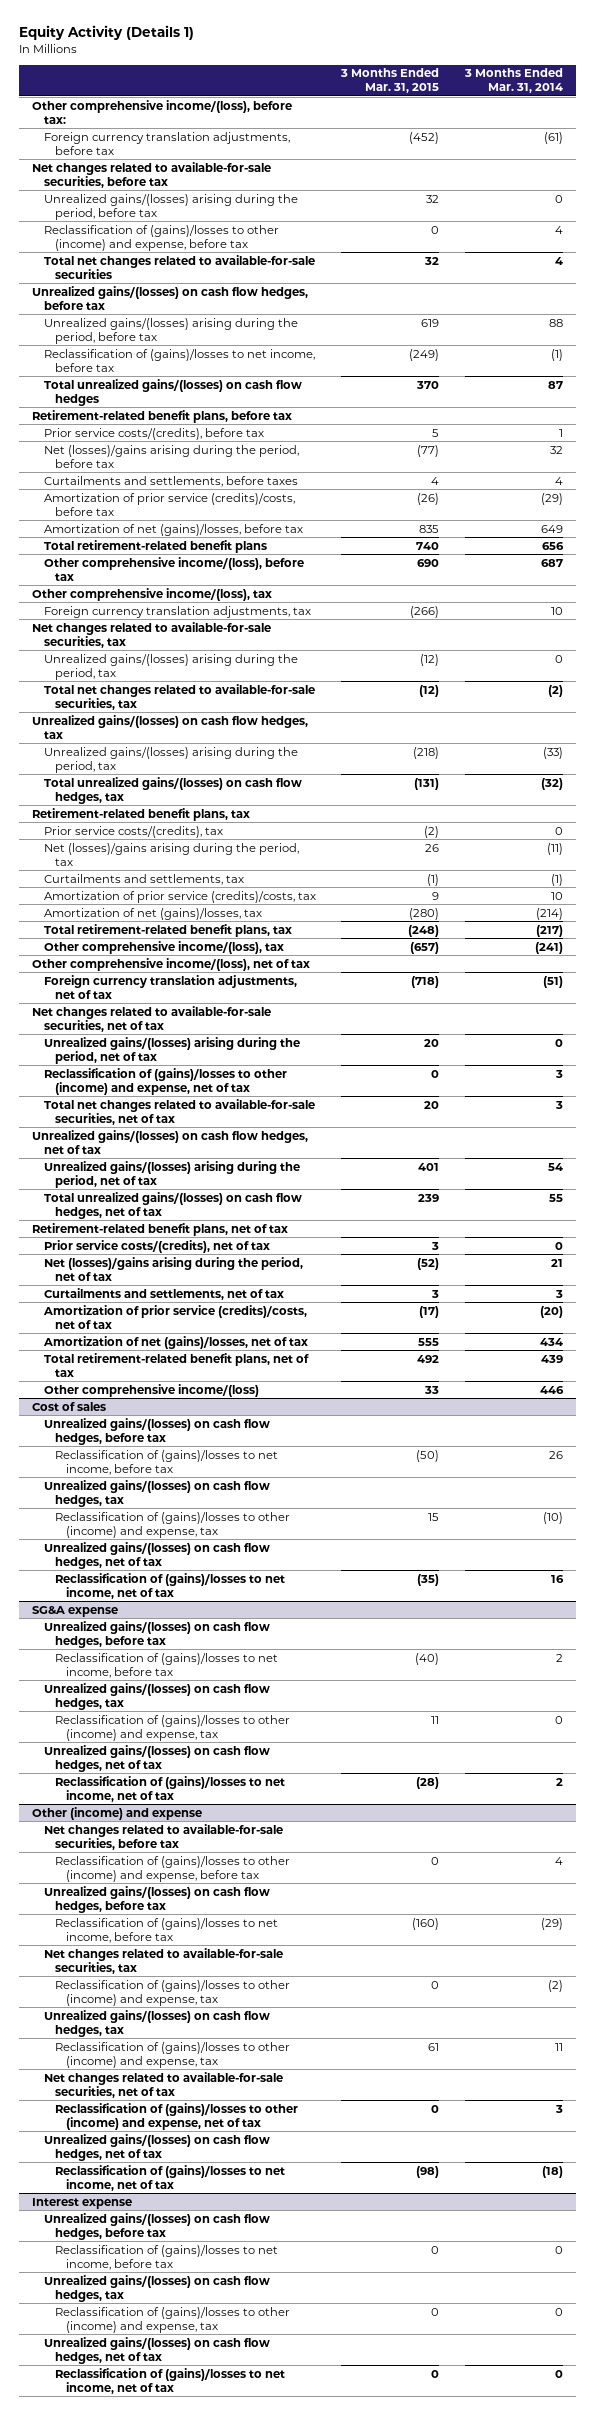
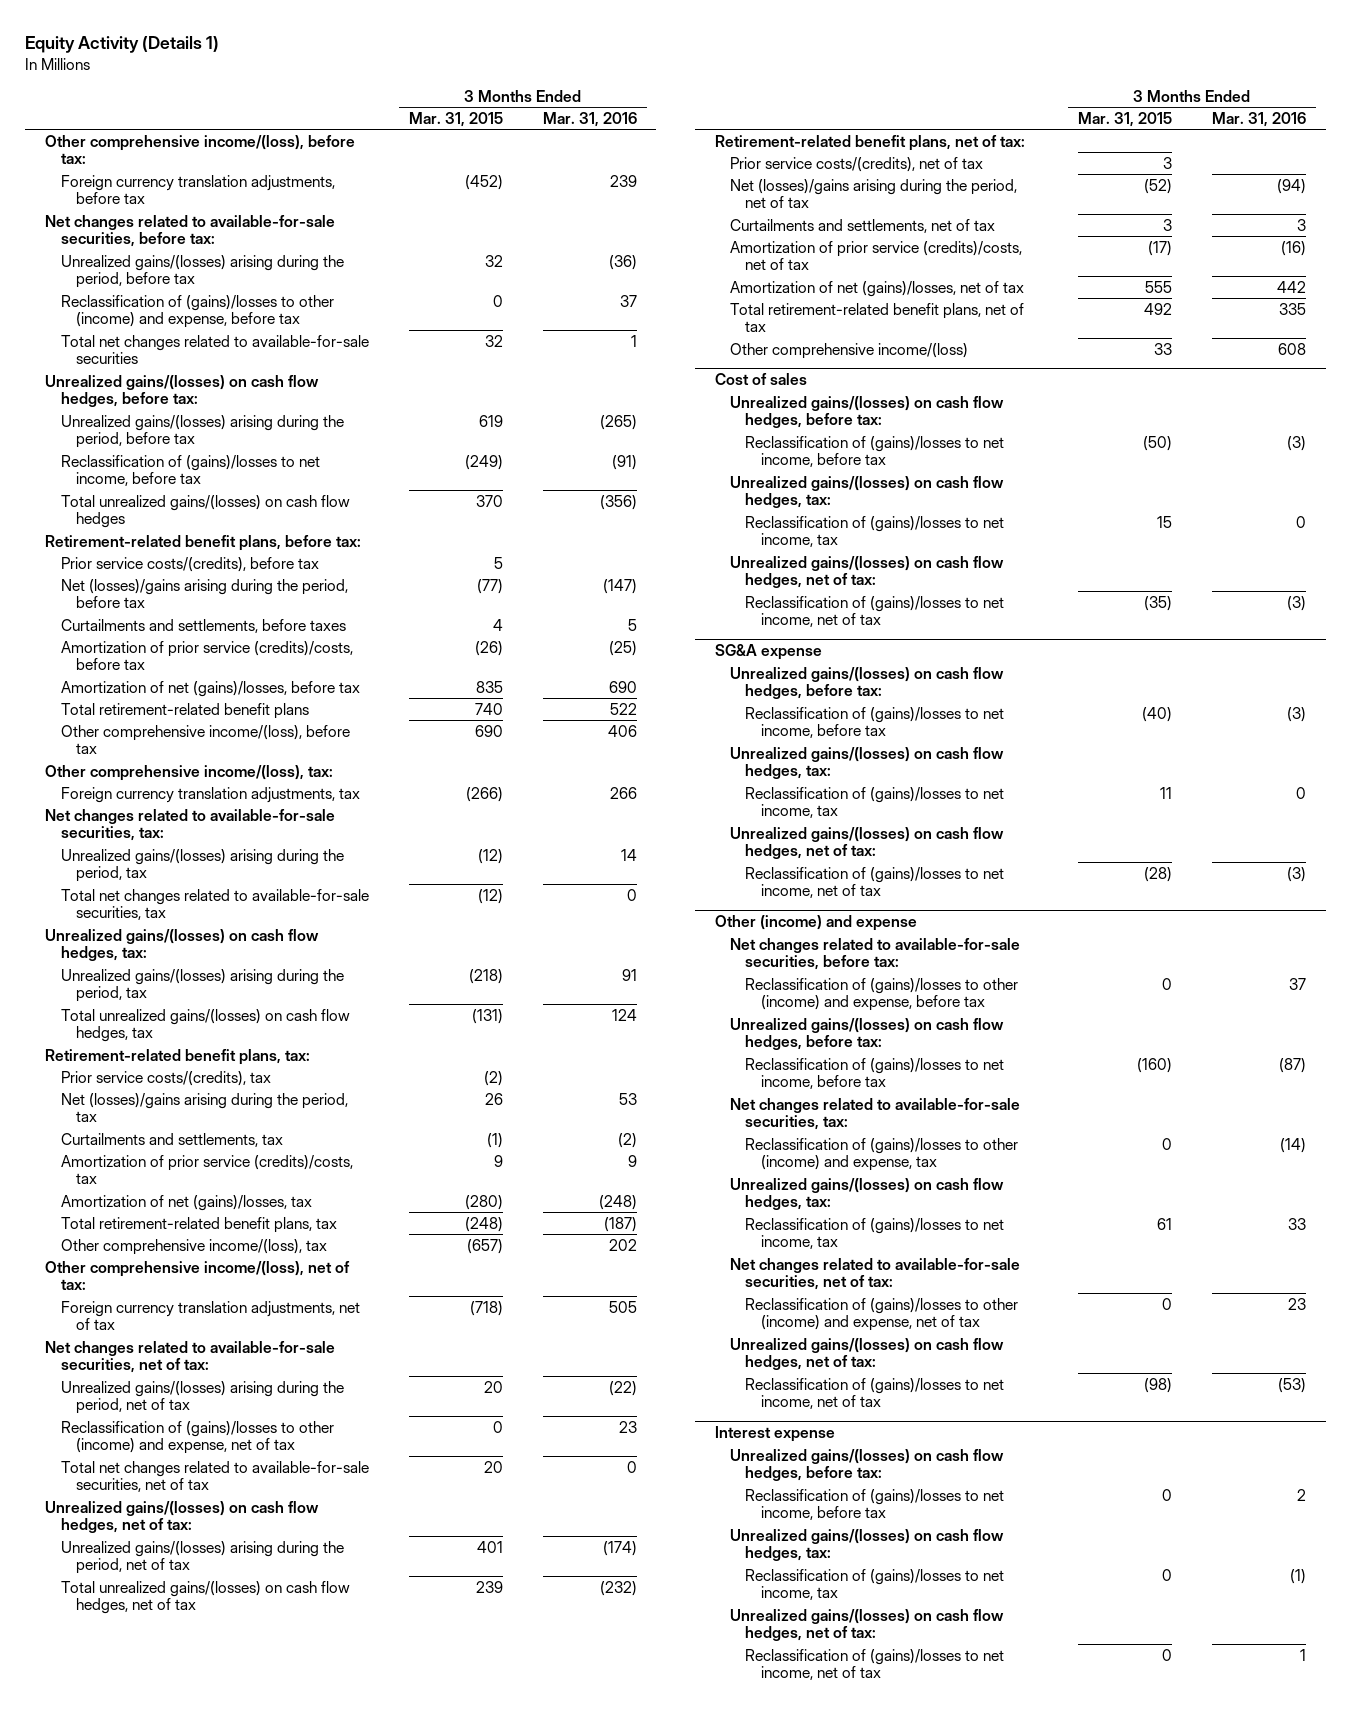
[463,68,563,94] 3 Months Ended Mar. 31, 2014 -> none
none -> [542,111,637,127] Mar. 31, 2016
[32,161,272,188] Net changes related to available-for-sale securities, before tax -> [45,214,336,248] Net changes related to available-for-sale securities, before tax:
[32,285,309,310] Unrealized gains/(losses) on cash flow hedges, before tax -> [45,374,320,408] Unrealized gains/(losses) on cash flow hedges, before tax:
[32,409,293,423] Retirement-related benefit plans, before tax -> [45,534,362,551] Retirement-related benefit plans, before tax:
[32,587,273,601] Other comprehensive income/(loss), tax -> [45,764,334,781] Other comprehensive income/(loss), tax:
[32,621,272,648] Net changes related to available-for-sale securities, tax -> [45,808,336,842] Net changes related to available-for-sale securities, tax:
[32,714,309,739] Unrealized gains/(losses) on cash flow hedges, tax -> [45,928,320,962] Unrealized gains/(losses) on cash flow hedges, tax:
[32,807,251,821] Retirement-related benefit plans, tax -> [45,1048,311,1065] Retirement-related benefit plans, tax:
[32,957,311,971] Other comprehensive income/(loss), net of tax -> [45,1260,351,1291] Other comprehensive income/(loss), net of tax:
[32,1005,272,1032] Net changes related to available-for-sale securities, net of tax -> [45,1340,336,1374] Net changes related to available-for-sale securities, net of tax:
[32,1129,309,1154] Unrealized gains/(losses) on cash flow hedges, net of tax -> [45,1500,320,1534] Unrealized gains/(losses) on cash flow hedges, net of tax:
[32,1222,289,1236] Retirement-related benefit plans, net of tax -> [714,134,1025,151] Retirement-related benefit plans, net of tax:
[43,1417,270,1445] Unrealized gains/(losses) on cash flow hedges, before tax -> [730,395,1005,429] Unrealized gains/(losses) on cash flow hedges, before tax:
[43,1479,270,1507] Unrealized gains/(losses) on cash flow hedges, tax -> [730,475,1005,509] Unrealized gains/(losses) on cash flow hedges, tax:
[54,1511,290,1538] Reclassification of (gains)/losses to other (income) and expense, tax -> [745,515,1005,548] Reclassification of (gains)/losses to net income, tax
[43,1541,270,1569] Unrealized gains/(losses) on cash flow hedges, net of tax -> [730,555,1005,589] Unrealized gains/(losses) on cash flow hedges, net of tax:
[43,1620,270,1648] Unrealized gains/(losses) on cash flow hedges, before tax -> [730,666,1005,700] Unrealized gains/(losses) on cash flow hedges, before tax:
[43,1682,270,1710] Unrealized gains/(losses) on cash flow hedges, tax -> [730,746,1005,780] Unrealized gains/(losses) on cash flow hedges, tax:
[54,1714,290,1741] Reclassification of (gains)/losses to other (income) and expense, tax -> [745,786,1005,819] Reclassification of (gains)/losses to net income, tax
[43,1744,270,1772] Unrealized gains/(losses) on cash flow hedges, net of tax -> [730,826,1005,860] Unrealized gains/(losses) on cash flow hedges, net of tax:
[43,1823,283,1850] Net changes related to available-for-sale securities, before tax -> [730,937,1021,971] Net changes related to available-for-sale securities, before tax:
[43,1885,270,1913] Unrealized gains/(losses) on cash flow hedges, before tax -> [730,1017,1005,1051] Unrealized gains/(losses) on cash flow hedges, before tax:
[43,1947,283,1974] Net changes related to available-for-sale securities, tax -> [730,1097,1021,1131] Net changes related to available-for-sale securities, tax:
[43,2009,270,2037] Unrealized gains/(losses) on cash flow hedges, tax -> [730,1177,1005,1211] Unrealized gains/(losses) on cash flow hedges, tax:
[54,2041,290,2068] Reclassification of (gains)/losses to other (income) and expense, tax -> [745,1217,1005,1250] Reclassification of (gains)/losses to net income, tax
[43,2071,283,2098] Net changes related to available-for-sale securities, net of tax -> [730,1257,1021,1291] Net changes related to available-for-sale securities, net of tax:
[43,2133,270,2161] Unrealized gains/(losses) on cash flow hedges, net of tax -> [730,1337,1005,1371] Unrealized gains/(losses) on cash flow hedges, net of tax:
[43,2212,270,2240] Unrealized gains/(losses) on cash flow hedges, before tax -> [730,1448,1005,1482] Unrealized gains/(losses) on cash flow hedges, before tax:
[43,2274,270,2302] Unrealized gains/(losses) on cash flow hedges, tax -> [730,1528,1005,1562] Unrealized gains/(losses) on cash flow hedges, tax:
[54,2306,290,2333] Reclassification of (gains)/losses to other (income) and expense, tax -> [745,1568,1005,1601] Reclassification of (gains)/losses to net income, tax
[43,2336,270,2364] Unrealized gains/(losses) on cash flow hedges, net of tax -> [730,1608,1005,1642] Unrealized gains/(losses) on cash flow hedges, net of tax:

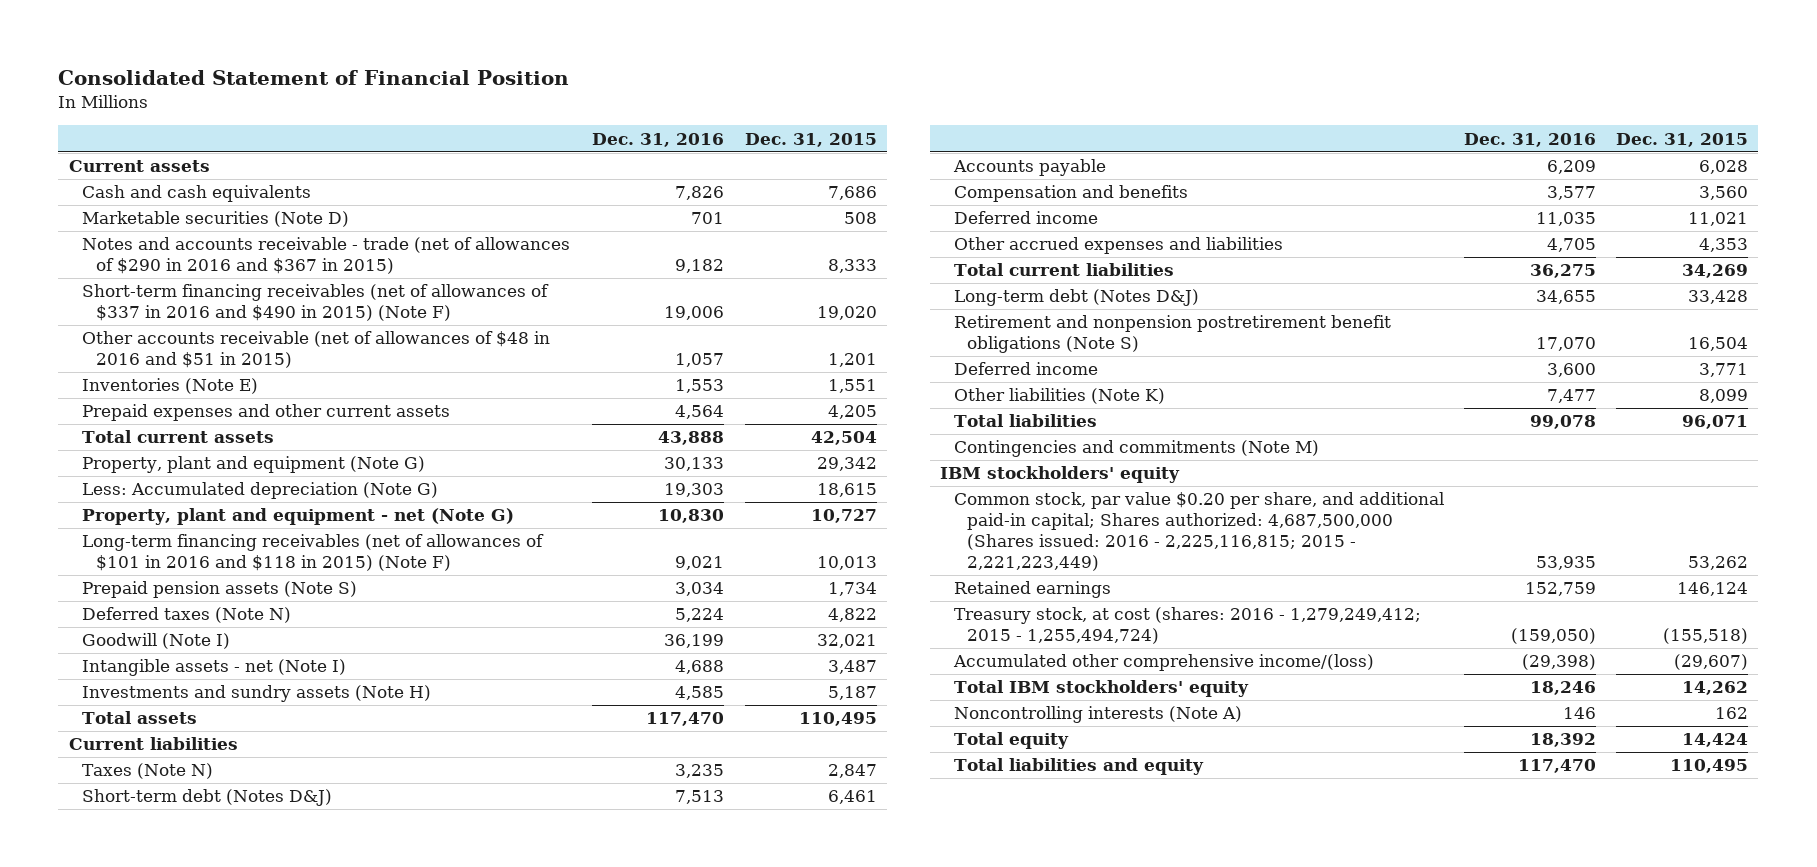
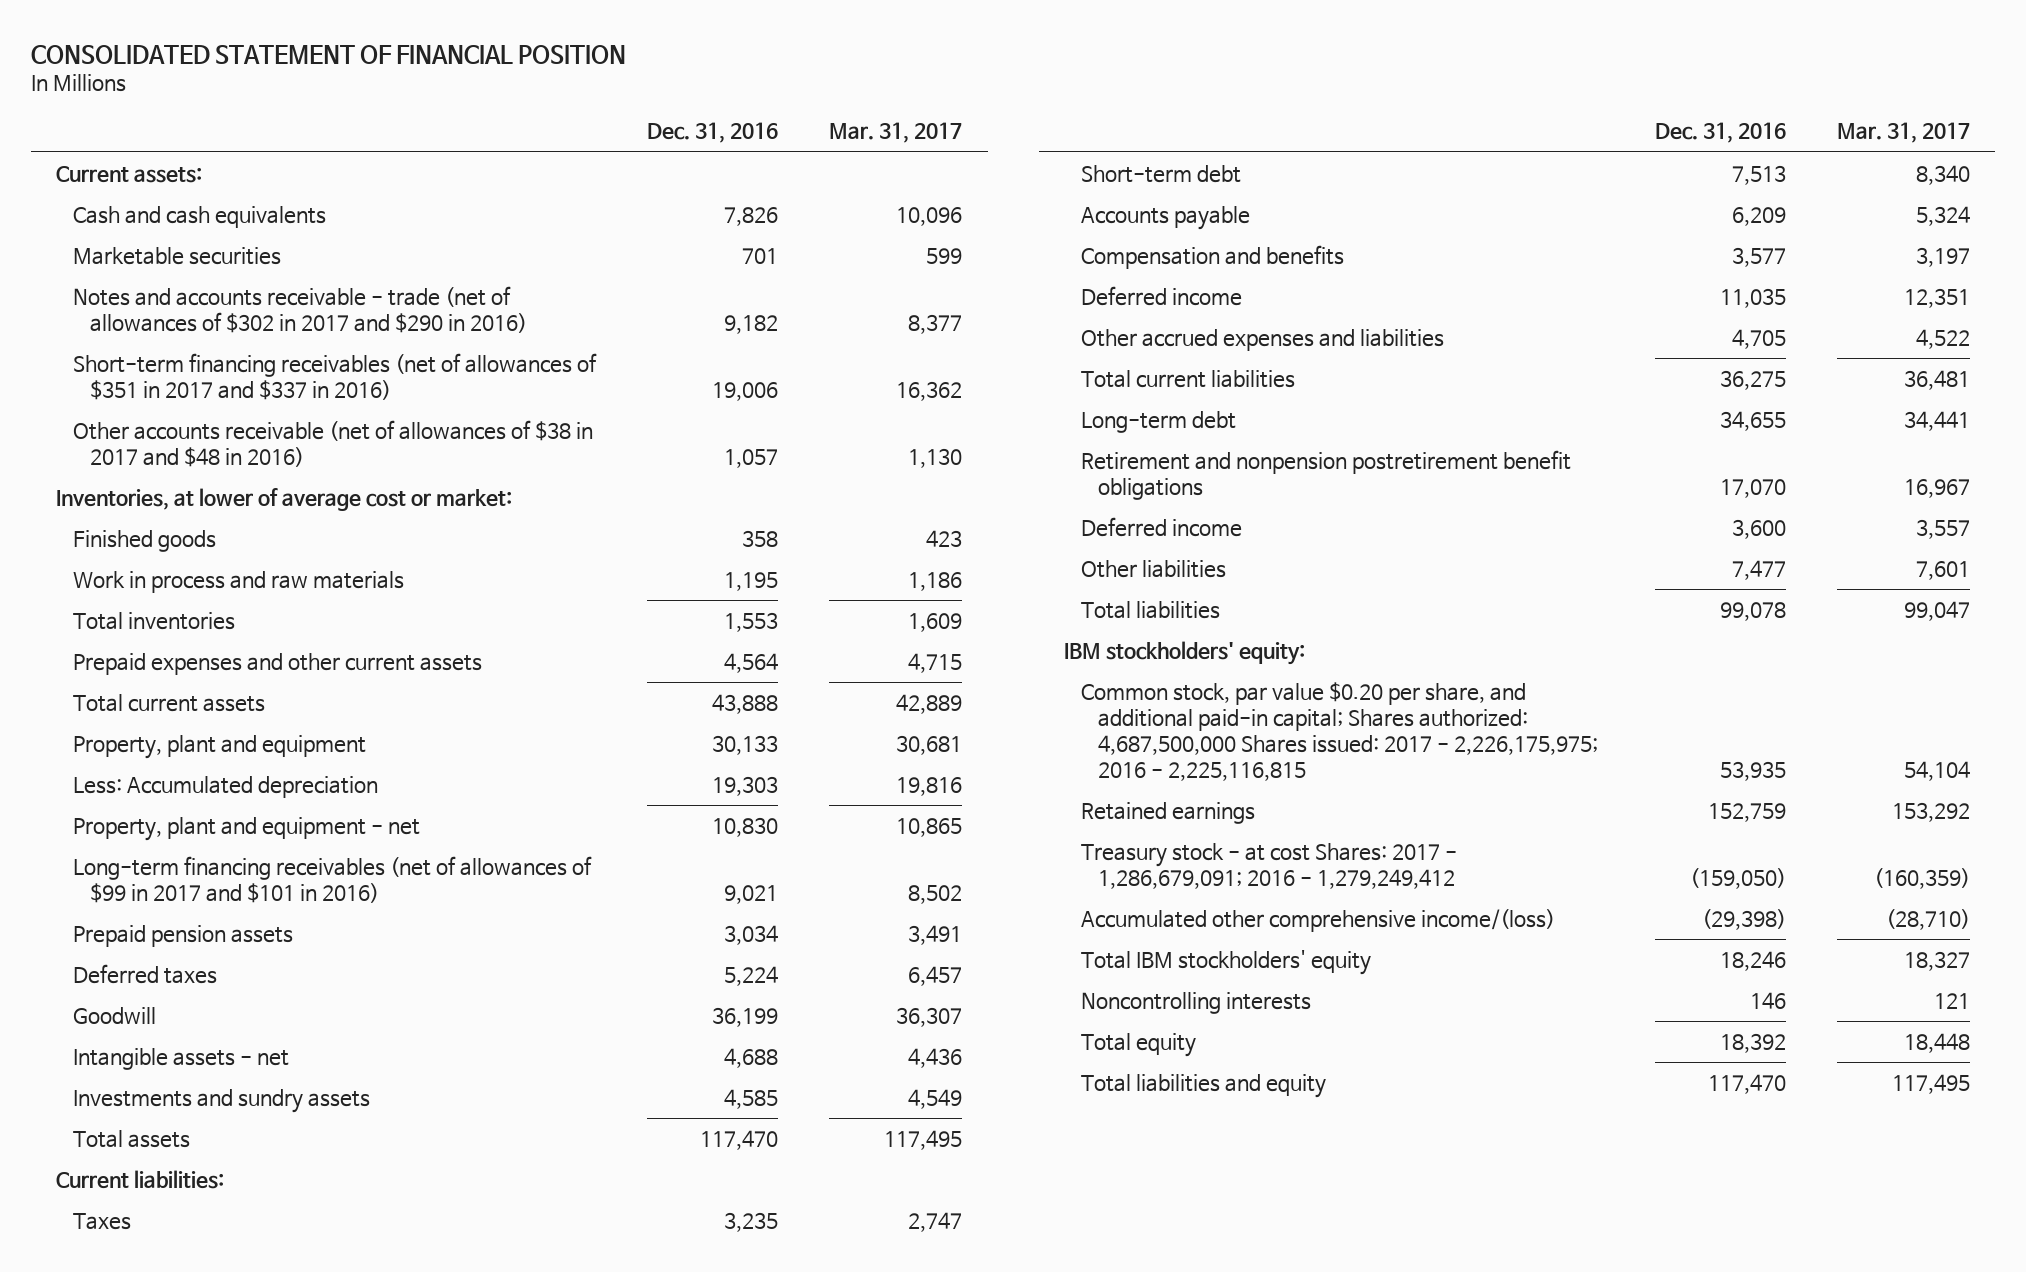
[58,70,570,86] Consolidated Statement of Financial Position -> [30,44,626,64] CONSOLIDATED STATEMENT OF FINANCIAL POSITION
[744,132,877,147] Dec. 31, 2015 -> none
none -> [829,122,963,144] Mar. 31, 2017
[68,160,210,173] Current assets -> [56,165,203,183] Current assets:
[82,211,350,228] Marketable securities (Note D) -> [73,246,282,265] Marketable securities
[82,237,571,275] Notes and accounts receivable - trade (net of allowances of $290 in 2016 and $367 in 2015) -> [73,285,527,333] Notes and accounts receivable - trade (net of allowances of $302 in 2017 and $290 in 2016)
[82,284,550,322] Short-term financing receivables (net of allowances of $337 in 2016 and $490 in 2015) (Note F) -> [73,352,598,400] Short-term financing receivables (net of allowances of $351 in 2017 and $337 in 2016)
[82,331,551,369] Other accounts receivable (net of allowances of $48 in 2016 and $51 in 2015) -> [73,419,594,467] Other accounts receivable (net of allowances of $38 in 2017 and $48 in 2016)
none -> [56,487,513,511] Inventories, at lower of average cost or market:
none -> [73,529,217,552] Finished goods
none -> [73,570,405,593] Work in process and raw materials
[82,378,259,395] Inventories (Note E) -> [73,611,236,630] Total inventories
[82,456,426,474] Property, plant and equipment (Note G) -> [73,734,367,759] Property, plant and equipment
[82,482,439,500] Less: Accumulated depreciation (Note G) -> [73,775,379,798] Less: Accumulated depreciation
[82,508,515,526] Property, plant and equipment - net (Note G) -> [73,816,421,841] Property, plant and equipment - net
[82,534,545,572] Long-term financing receivables (net of allowances of $101 in 2016 and $118 in 2015) (Note F) -> [73,855,593,903] Long-term financing receivables (net of allowances of $99 in 2017 and $101 in 2016)
[82,581,358,599] Prepaid pension assets (Note S) -> [73,924,294,947] Prepaid pension assets
[82,607,292,624] Deferred taxes (Note N) -> [73,963,218,984] Deferred taxes
[82,633,231,650] Goodwill (Note I) -> [73,1006,157,1024] Goodwill
[82,659,347,677] Intangible assets - net (Note I) -> [73,1047,290,1070] Intangible assets - net
[82,685,432,703] Investments and sundry assets (Note H) -> [73,1088,371,1113] Investments and sundry assets
[68,737,238,751] Current liabilities -> [56,1169,225,1189] Current liabilities:
[82,763,214,780] Taxes (Note N) -> [73,1212,132,1230] Taxes
[82,789,333,807] Short-term debt (Notes D&J) -> [1080,164,1241,183] Short-term debt
[953,289,1199,307] Long-term debt (Notes D&J) -> [1080,410,1236,433] Long-term debt
[953,315,1391,354] Retirement and nonpension postretirement benefit obligations (Note S) -> [1080,449,1571,500] Retirement and nonpension postretirement benefit obligations
[953,388,1165,405] Other liabilities (Note K) -> [1080,559,1226,578] Other liabilities
[953,440,1319,458] Contingencies and commitments (Note M) -> none
[939,466,1180,484] IBM stockholders' equity -> [1064,640,1306,665] IBM stockholders' equity:
[953,492,1444,572] Common stock, par value $0.20 per share, and additional paid-in capital; Shares authorized: 4,687,500,000 (Shares issued: 2016 - 2,225,116,815; 2015 - 2,221,223,449) -> [1080,681,1598,782] Common stock, par value $0.20 per share, and additional paid-in capital; Shares authorized: 4,687,500,000 Shares issued: 2017 - 2,226,175,975; 2016 - 2,225,116,815
[953,607,1421,645] Treasury stock, at cost (shares: 2016 - 1,279,249,412; 2015 - 1,255,494,724) -> [1080,842,1457,889] Treasury stock - at cost Shares: 2017 - 1,286,679,091; 2016 - 1,279,249,412
[953,706,1242,724] Noncontrolling interests (Note A) -> [1080,991,1311,1014] Noncontrolling interests

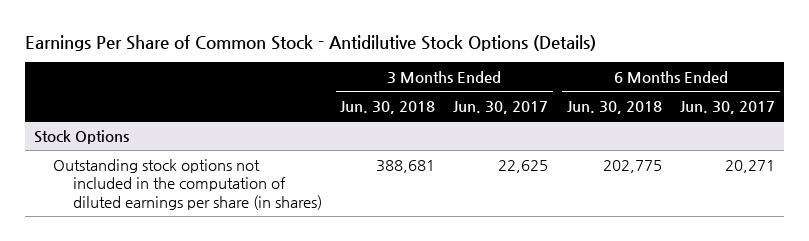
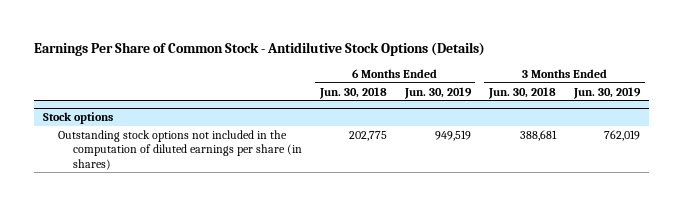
[453,100,549,114] Jun. 30, 2017 -> none
[680,100,776,114] Jun. 30, 2017 -> none
none -> [403,86,472,99] Jun. 30, 2019
none -> [573,86,642,99] Jun. 30, 2019
[33,129,129,144] Stock Options -> [43,112,114,125] Stock options

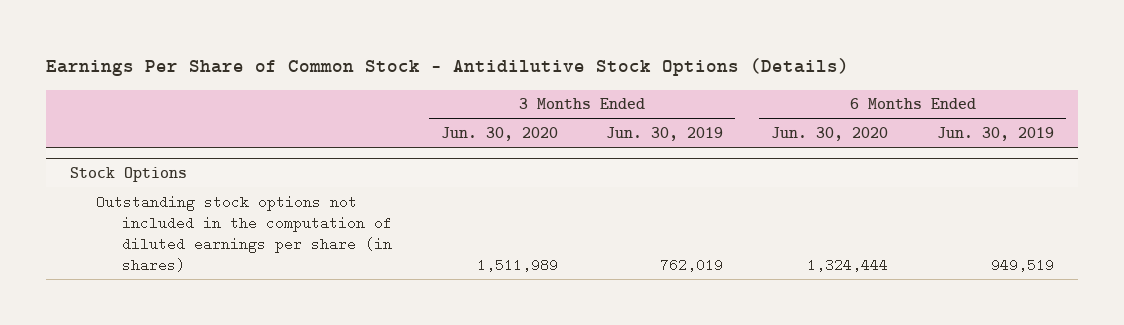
[318,86,387,99] Jun. 30, 2018 -> none
[487,86,556,99] Jun. 30, 2018 -> none
none -> [440,126,558,141] Jun. 30, 2020
none -> [771,126,889,141] Jun. 30, 2020
[43,112,114,125] Stock options -> [69,167,187,183] Stock Options

